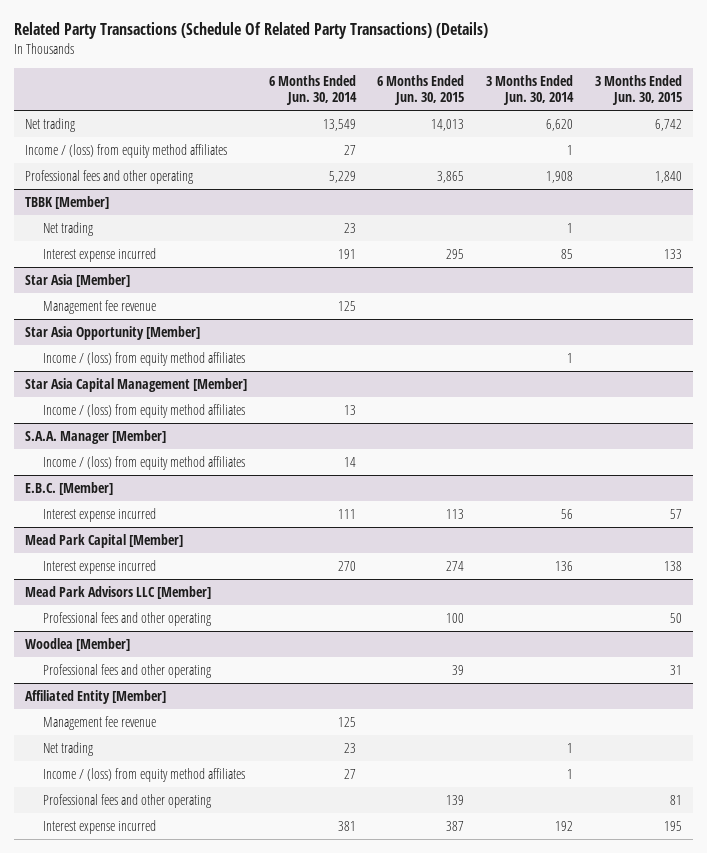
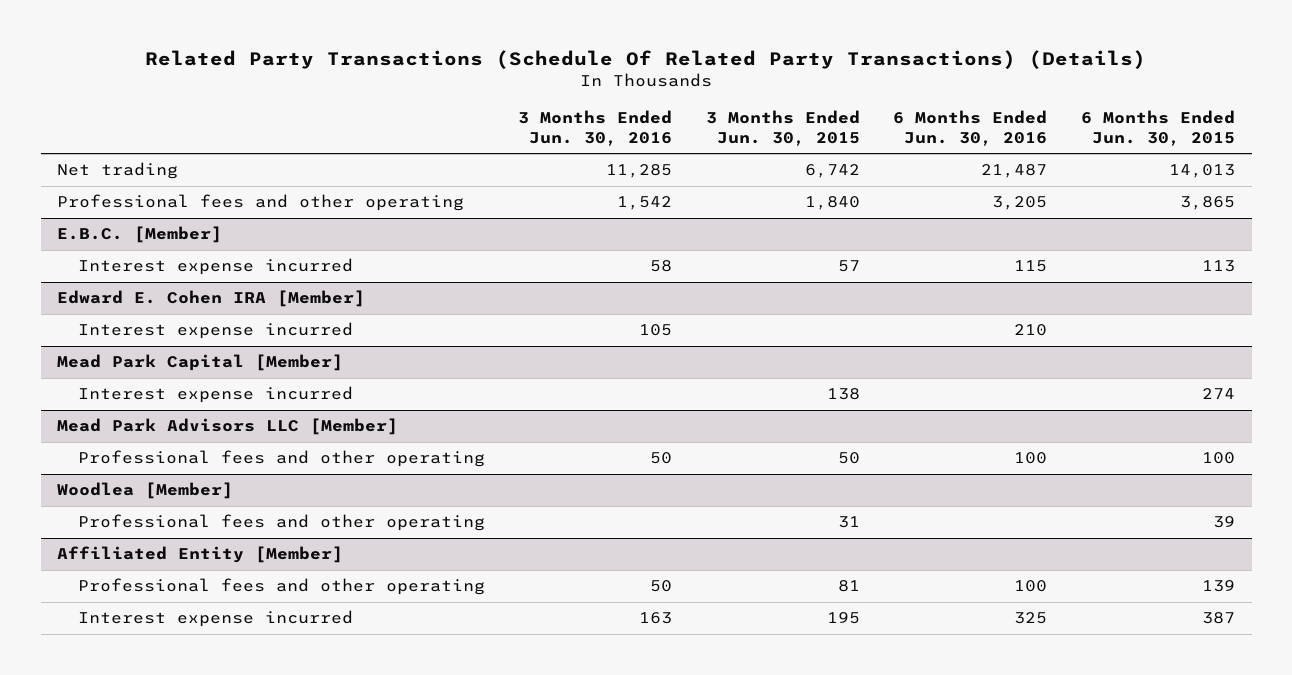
[268,75,357,106] 6 Months Ended Jun. 30, 2014 -> none
[486,75,575,106] 3 Months Ended Jun. 30, 2014 -> none
none -> [518,110,673,147] 3 Months Ended Jun. 30, 2016
none -> [893,110,1048,147] 6 Months Ended Jun. 30, 2016
[24,143,227,158] Income / (loss) from equity method affiliates -> none
[24,195,109,209] TBBK [Member] -> none
[43,221,94,236] Net trading -> none
[43,247,157,262] Interest expense incurred -> none
[24,273,130,287] Star Asia [Member] -> none
[43,299,157,314] Management fee revenue -> none
[24,325,200,340] Star Asia Opportunity [Member] -> none
[43,351,246,366] Income / (loss) from equity method affiliates -> none
[24,377,247,392] Star Asia Capital Management [Member] -> none
[43,403,246,418] Income / (loss) from equity method affiliates -> none
[24,429,166,444] S.A.A. Manager [Member] -> none
[43,455,246,470] Income / (loss) from equity method affiliates -> none
none -> [57,290,366,308] Edward E. Cohen IRA [Member]
none -> [77,322,353,340] Interest expense incurred
[43,715,157,730] Management fee revenue -> none
[43,741,94,756] Net trading -> none
[43,767,246,782] Income / (loss) from equity method affiliates -> none

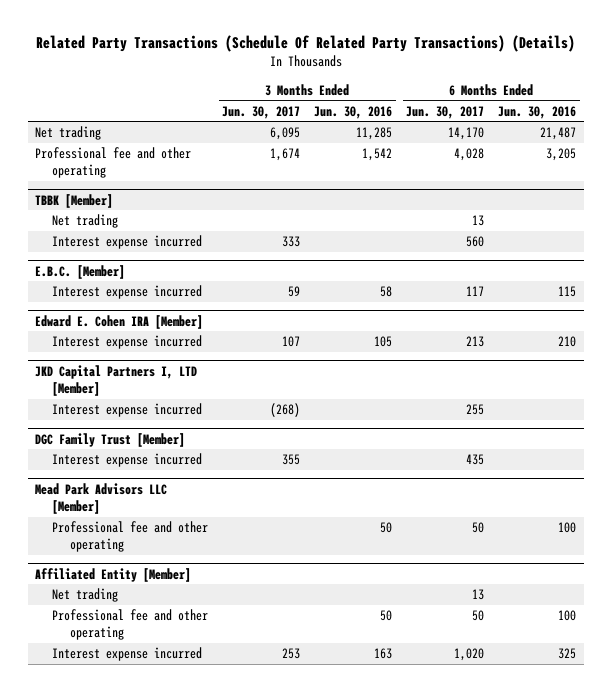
[705,110,860,147] 3 Months Ended Jun. 30, 2015 -> none
[1080,110,1235,147] 6 Months Ended Jun. 30, 2015 -> none
none -> [222,105,301,119] Jun. 30, 2017
none -> [406,105,485,119] Jun. 30, 2017
[57,194,465,212] Professional fees and other operating -> [34,147,191,179] Professional fee and other operating
none -> [34,193,113,208] TBBK [Member]
none -> [52,214,119,229] Net trading
none -> [52,235,203,250] Interest expense incurred
[57,354,344,372] Mead Park Capital [Member] -> none
[77,386,353,404] Interest expense incurred -> none
none -> [34,364,197,396] JKD Capital Partners I, LTD [Member]
none -> [52,403,203,418] Interest expense incurred
none -> [34,432,185,447] DGC Family Trust [Member]
none -> [52,453,203,468] Interest expense incurred
[57,482,234,500] Woodlea [Member] -> none
[77,514,485,532] Professional fees and other operating -> none
[77,450,485,468] Professional fees and other operating -> [52,521,209,553] Professional fee and other operating
none -> [52,588,119,603] Net trading
[77,578,485,596] Professional fees and other operating -> [52,609,209,641] Professional fee and other operating

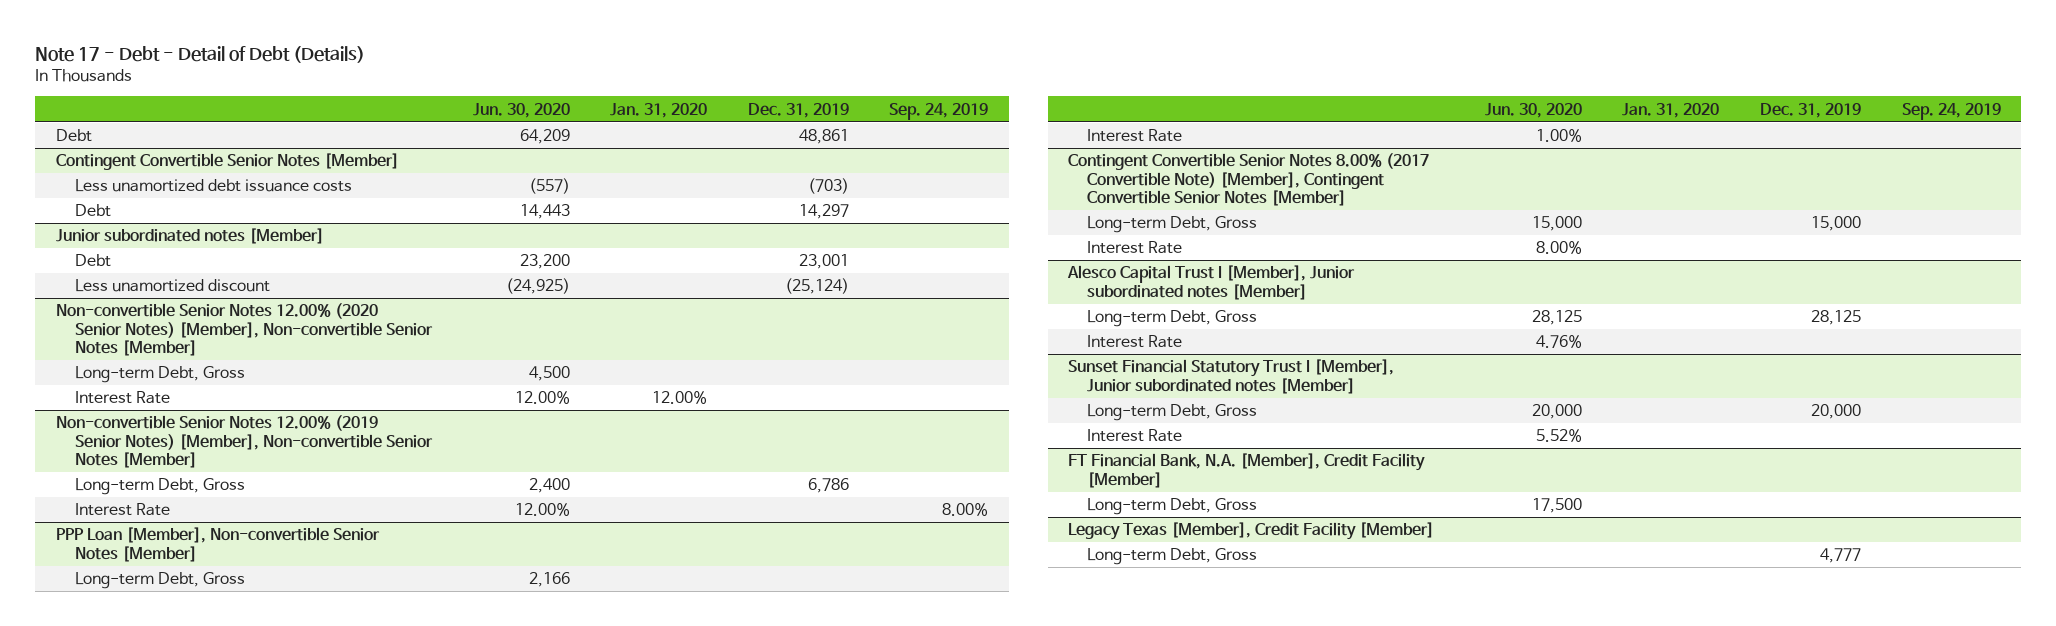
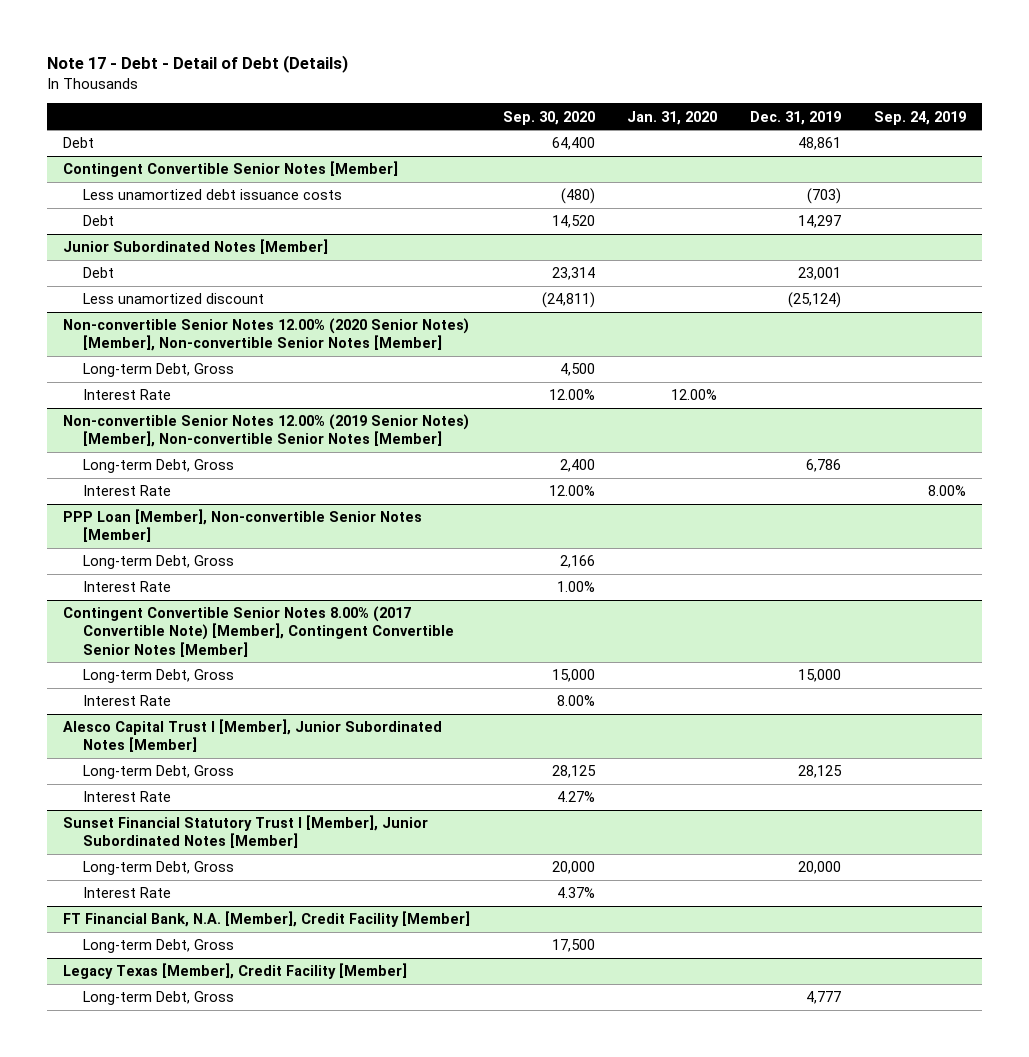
[472,102,570,118] Jun. 30, 2020 -> none
none -> [502,110,595,125] Sep. 30, 2020
[55,228,324,245] Junior subordinated notes [Member] -> [63,239,329,255] Junior Subordinated Notes [Member]
[1066,265,1355,300] Alesco Capital Trust I [Member], Junior subordinated notes [Member] -> [63,719,443,753] Alesco Capital Trust I [Member], Junior Subordinated Notes [Member]
[1067,359,1394,394] Sunset Financial Statutory Trust I [Member], Junior subordinated notes [Member] -> [63,815,429,849] Sunset Financial Statutory Trust I [Member], Junior Subordinated Notes [Member]

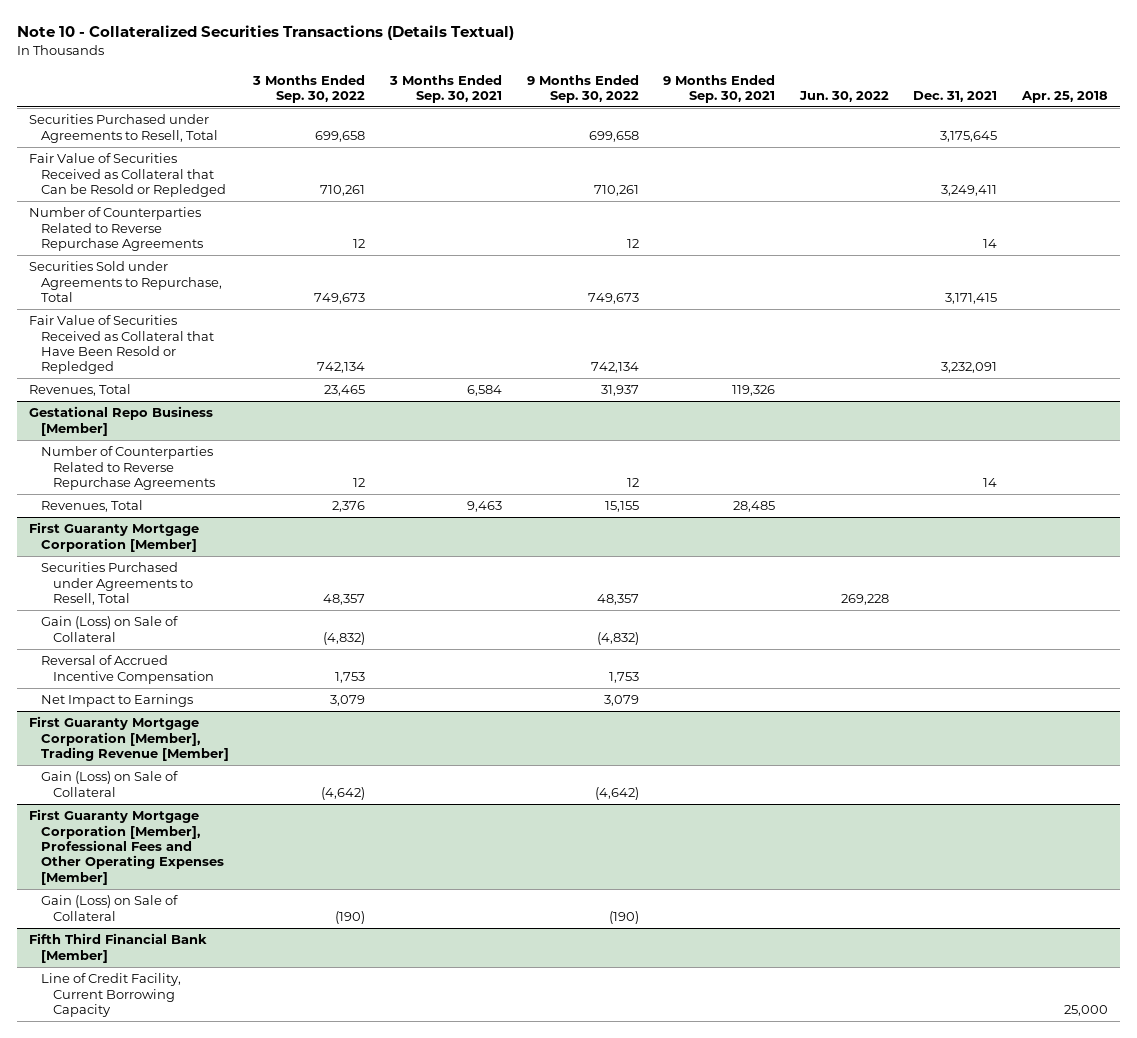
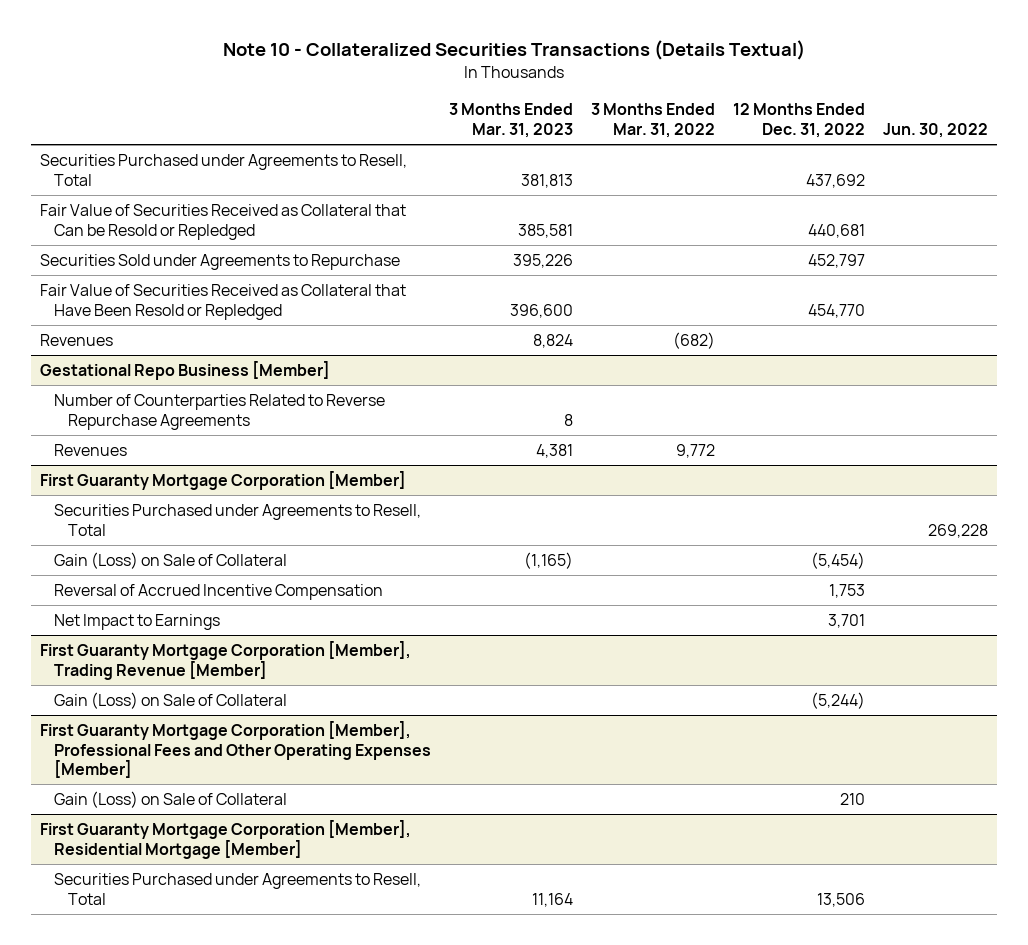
[252,74,366,103] 3 Months Ended Sep. 30, 2022 -> none
[388,74,502,103] 3 Months Ended Sep. 30, 2021 -> none
[526,74,639,103] 9 Months Ended Sep. 30, 2022 -> none
[663,74,776,103] 9 Months Ended Sep. 30, 2021 -> none
[913,90,998,102] Dec. 31, 2021 -> none
[1020,90,1108,103] Apr. 25, 2018 -> none
none -> [449,103,574,138] 3 Months Ended Mar. 31, 2023
none -> [591,103,716,138] 3 Months Ended Mar. 31, 2022
none -> [733,103,866,138] 12 Months Ended Dec. 31, 2022
[29,207,203,251] Number of Counterparties Related to Reverse Repurchase Agreements -> none
[29,261,222,302] Securities Sold under Agreements to Repurchase, Total -> [40,254,401,271] Securities Sold under Agreements to Repurchase
[29,384,132,397] Revenues, Total -> [40,334,114,347] Revenues
[40,500,143,513] Revenues, Total -> [54,444,128,457] Revenues
[29,933,208,963] Fifth Third Financial Bank [Member] -> none
[40,973,181,1017] Line of Credit Facility, Current Borrowing Capacity -> none
none -> [40,820,412,859] First Guaranty Mortgage Corporation [Member], Residential Mortgage [Member]
none -> [54,873,422,905] Securities Purchased under Agreements to Resell, Total

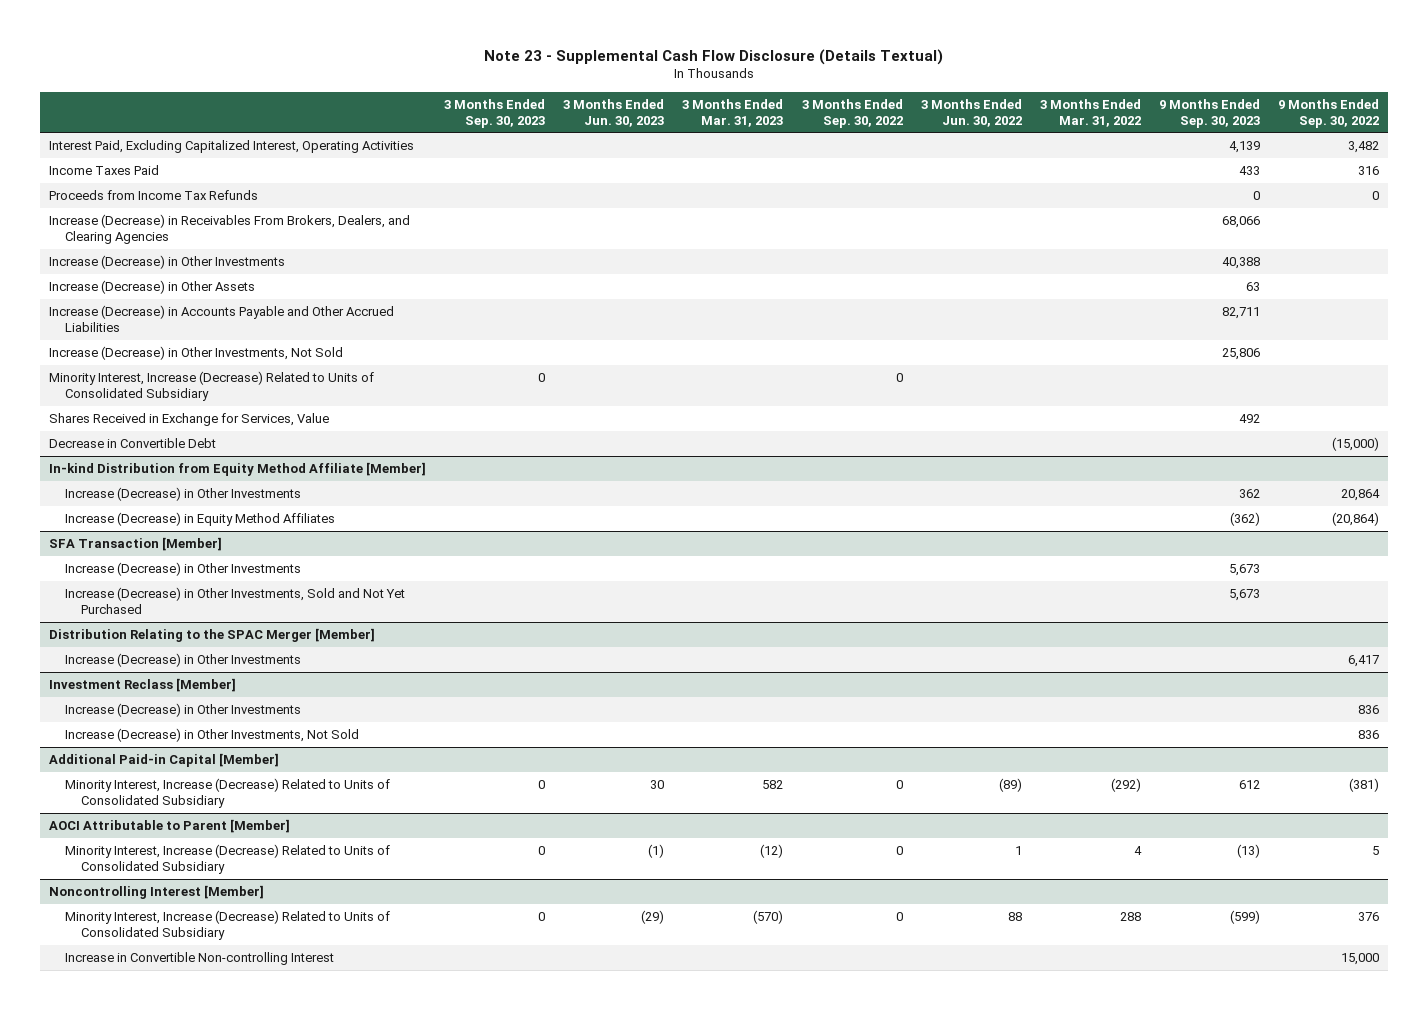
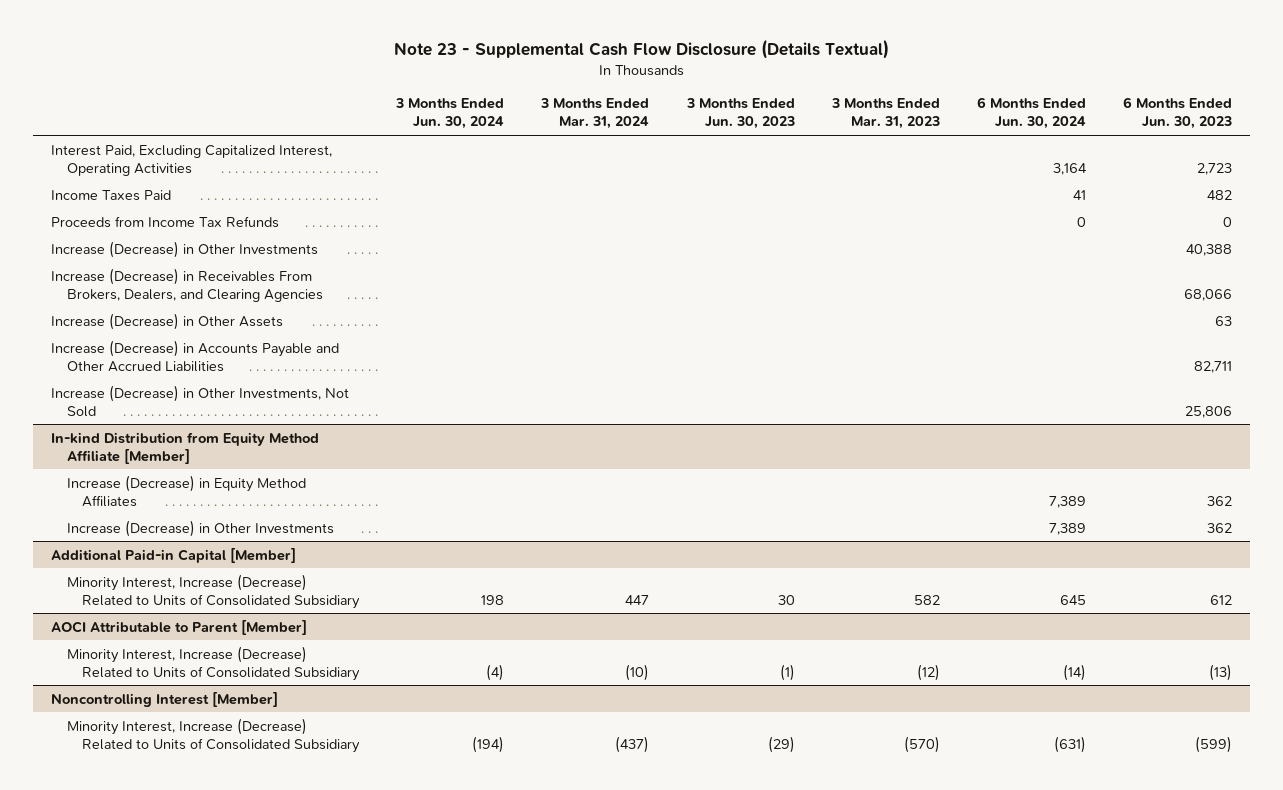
[444,98,546,128] 3 Months Ended Sep. 30, 2023 -> none
[801,98,903,128] 3 Months Ended Sep. 30, 2022 -> none
[920,98,1022,127] 3 Months Ended Jun. 30, 2022 -> none
[1039,98,1141,127] 3 Months Ended Mar. 31, 2022 -> none
[1158,98,1260,128] 9 Months Ended Sep. 30, 2023 -> none
[1277,98,1379,128] 9 Months Ended Sep. 30, 2022 -> none
none -> [395,98,505,130] 3 Months Ended Jun. 30, 2024
none -> [540,98,650,130] 3 Months Ended Mar. 31, 2024
none -> [976,97,1086,130] 6 Months Ended Jun. 30, 2024
none -> [1122,97,1232,130] 6 Months Ended Jun. 30, 2023
[49,213,411,245] Increase (Decrease) in Receivables From Brokers, Dealers, and Clearing Agencies -> [51,267,323,302] Increase (Decrease) in Receivables From Brokers, Dealers, and Clearing Agencies
[49,370,375,402] Minority Interest, Increase (Decrease) Related to Units of Consolidated Subsidiary -> none
[49,412,330,426] Shares Received in Exchange for Services, Value -> none
[49,437,217,448] Decrease in Convertible Debt -> none
[49,536,223,551] SFA Transaction [Member] -> none
[65,561,302,576] Increase (Decrease) in Other Investments -> none
[65,586,406,615] Increase (Decrease) in Other Investments, Sold and Not Yet Purchased -> none
[49,627,376,642] Distribution Relating to the SPAC Merger [Member] -> none
[65,652,302,667] Increase (Decrease) in Other Investments -> none
[49,677,237,692] Investment Reclass [Member] -> none
[65,702,302,717] Increase (Decrease) in Other Investments -> none
[65,727,360,742] Increase (Decrease) in Other Investments, Not Sold -> none
[65,486,302,501] Increase (Decrease) in Other Investments -> [66,519,334,537] Increase (Decrease) in Other Investments
[65,951,335,965] Increase in Convertible Non-controlling Interest -> none

